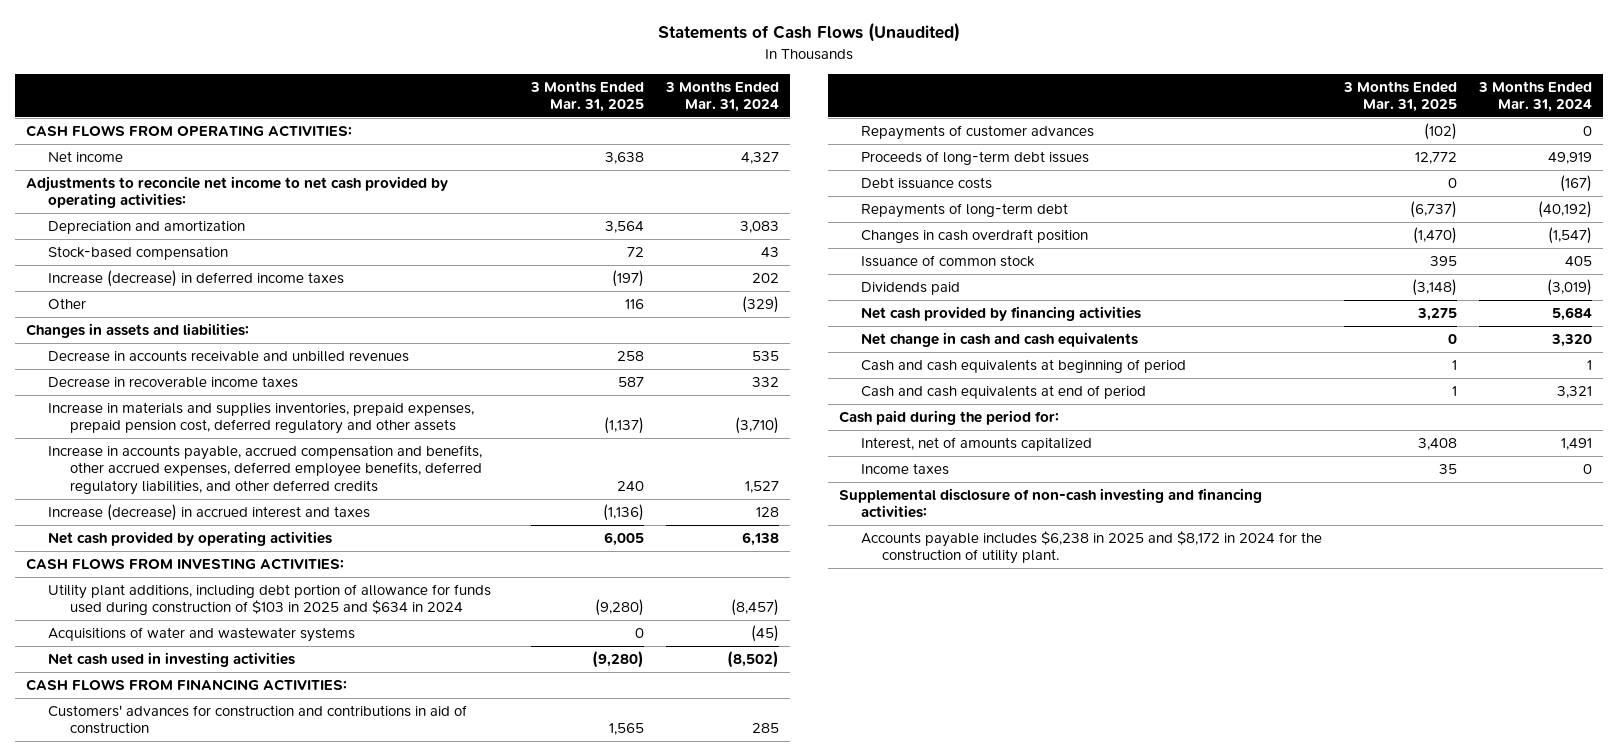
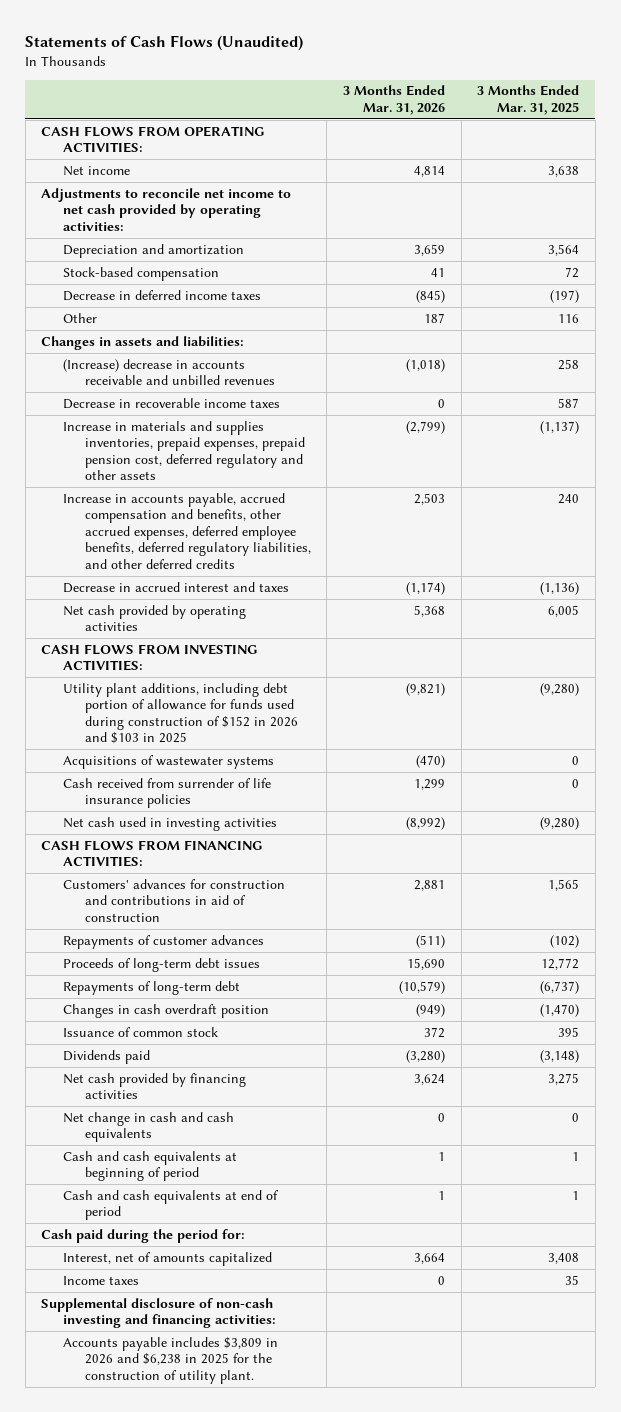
[665,80,780,112] 3 Months Ended Mar. 31, 2024 -> none
none -> [342,85,445,115] 3 Months Ended Mar. 31, 2026
[47,270,344,288] Increase (decrease) in deferred income taxes -> [63,289,262,301] Decrease in deferred income taxes
[47,350,409,363] Decrease in accounts receivable and unbilled revenues -> [63,358,275,386] (Increase) decrease in accounts receivable and unbilled revenues
[47,504,370,522] Increase (decrease) in accrued interest and taxes -> [63,581,290,593] Decrease in accrued interest and taxes
[47,584,491,616] Utility plant additions, including debt portion of allowance for funds used during construction of $103 in 2025 and $634 in 2024 -> [63,682,298,745] Utility plant additions, including debt portion of allowance for funds used during construction of $152 in 2026 and $103 in 2025
[47,627,355,643] Acquisitions of water and wastewater systems -> [63,754,275,769] Acquisitions of wastewater systems
none -> [63,777,272,809] Cash received from surrender of life insurance policies
[860,177,992,190] Debt issuance costs -> none
[860,531,1322,565] Accounts payable includes $6,238 in 2025 and $8,172 in 2024 for the construction of utility plant. -> [63,1336,279,1384] Accounts payable includes $3,809 in 2026 and $6,238 in 2025 for the construction of utility plant.

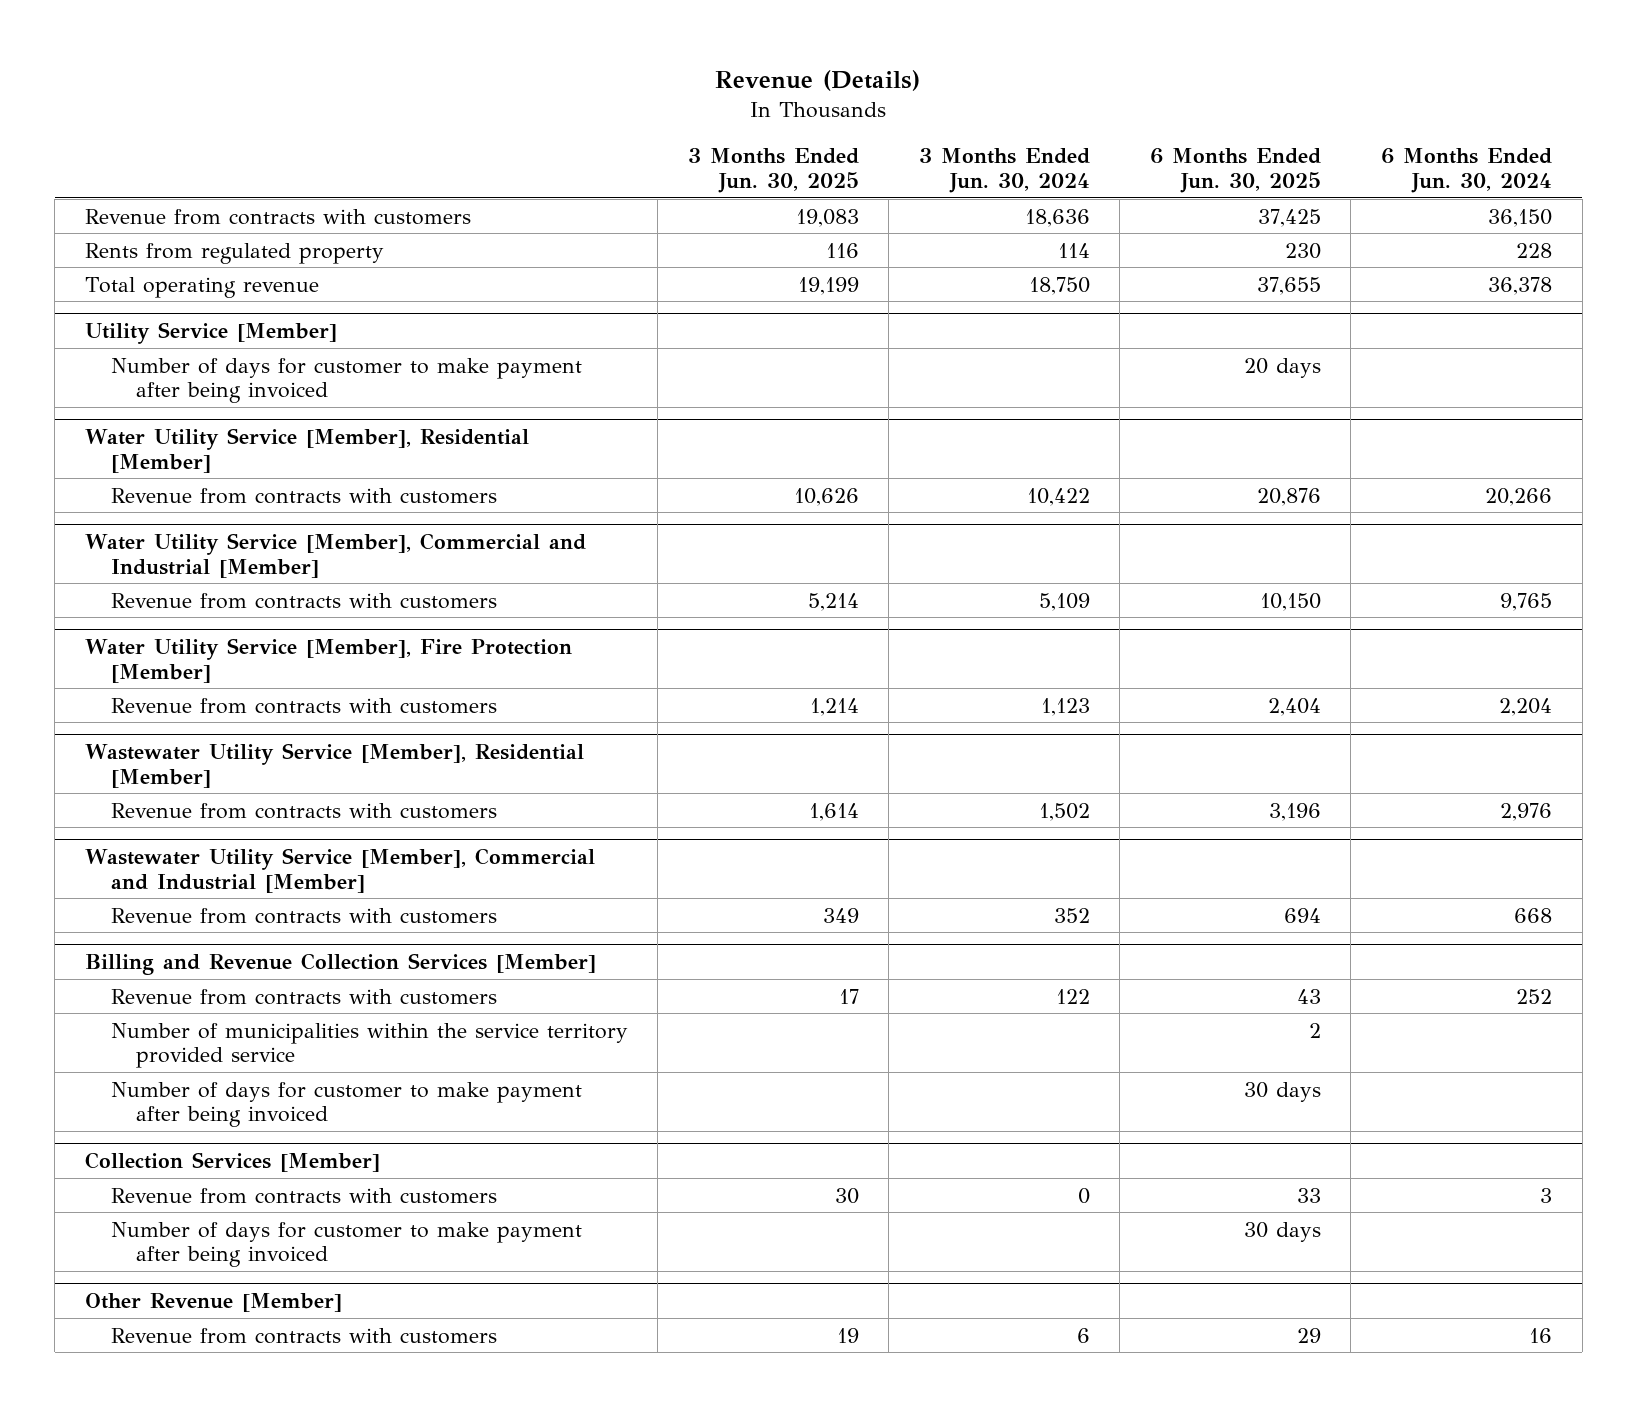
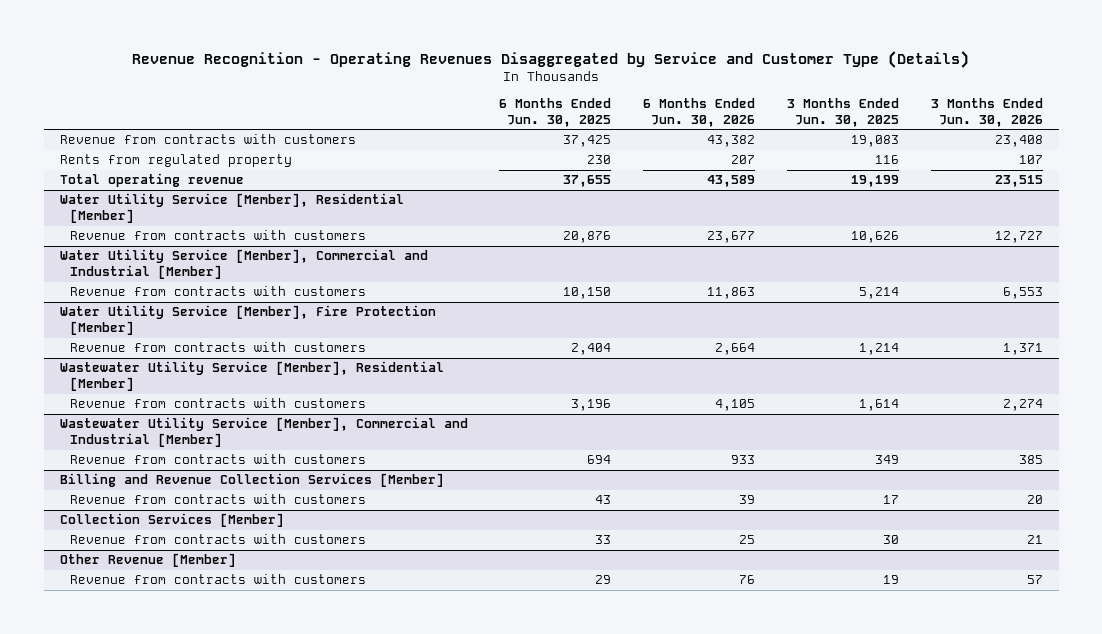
[715,70,921,92] Revenue (Details) -> [132,50,970,68] Revenue Recognition - Operating Revenues Disaggregated by Service and Customer Type (Details)
[918,148,1090,193] 3 Months Ended Jun. 30, 2024 -> none
[1380,148,1552,193] 6 Months Ended Jun. 30, 2024 -> none
none -> [643,97,756,127] 6 Months Ended Jun. 30, 2026
none -> [930,97,1043,127] 3 Months Ended Jun. 30, 2026
[84,321,337,344] Utility Service [Member] -> none
[110,357,582,404] Number of days for customer to make payment after being invoiced -> none
[110,1022,628,1069] Number of municipalities within the service territory provided service -> none
[110,1081,582,1128] Number of days for customer to make payment after being invoiced -> none
[110,1221,582,1268] Number of days for customer to make payment after being invoiced -> none

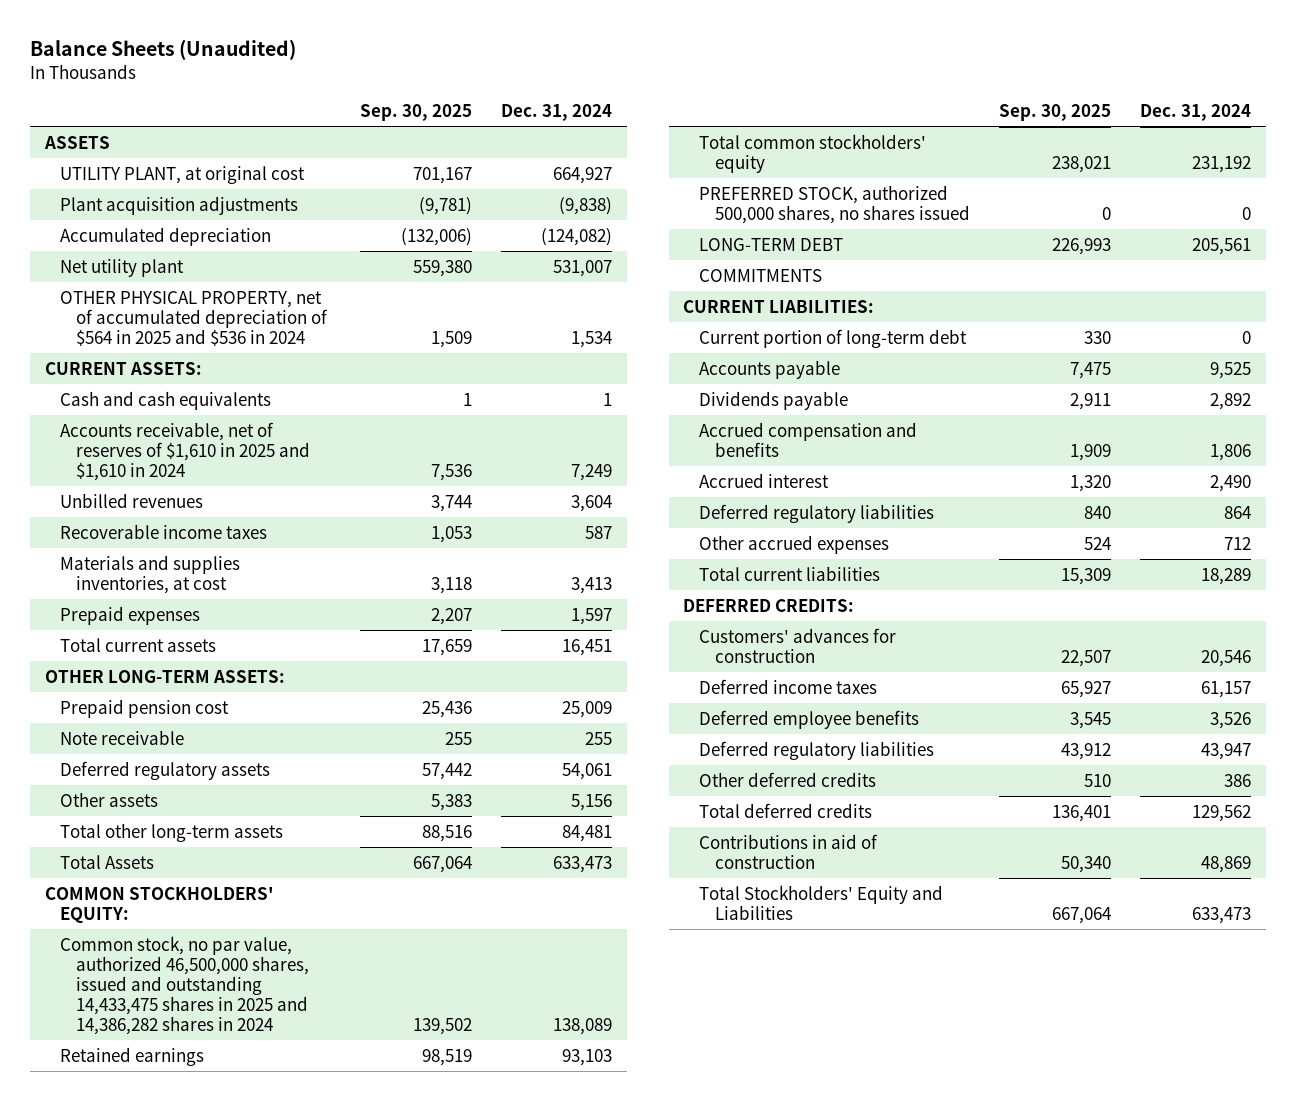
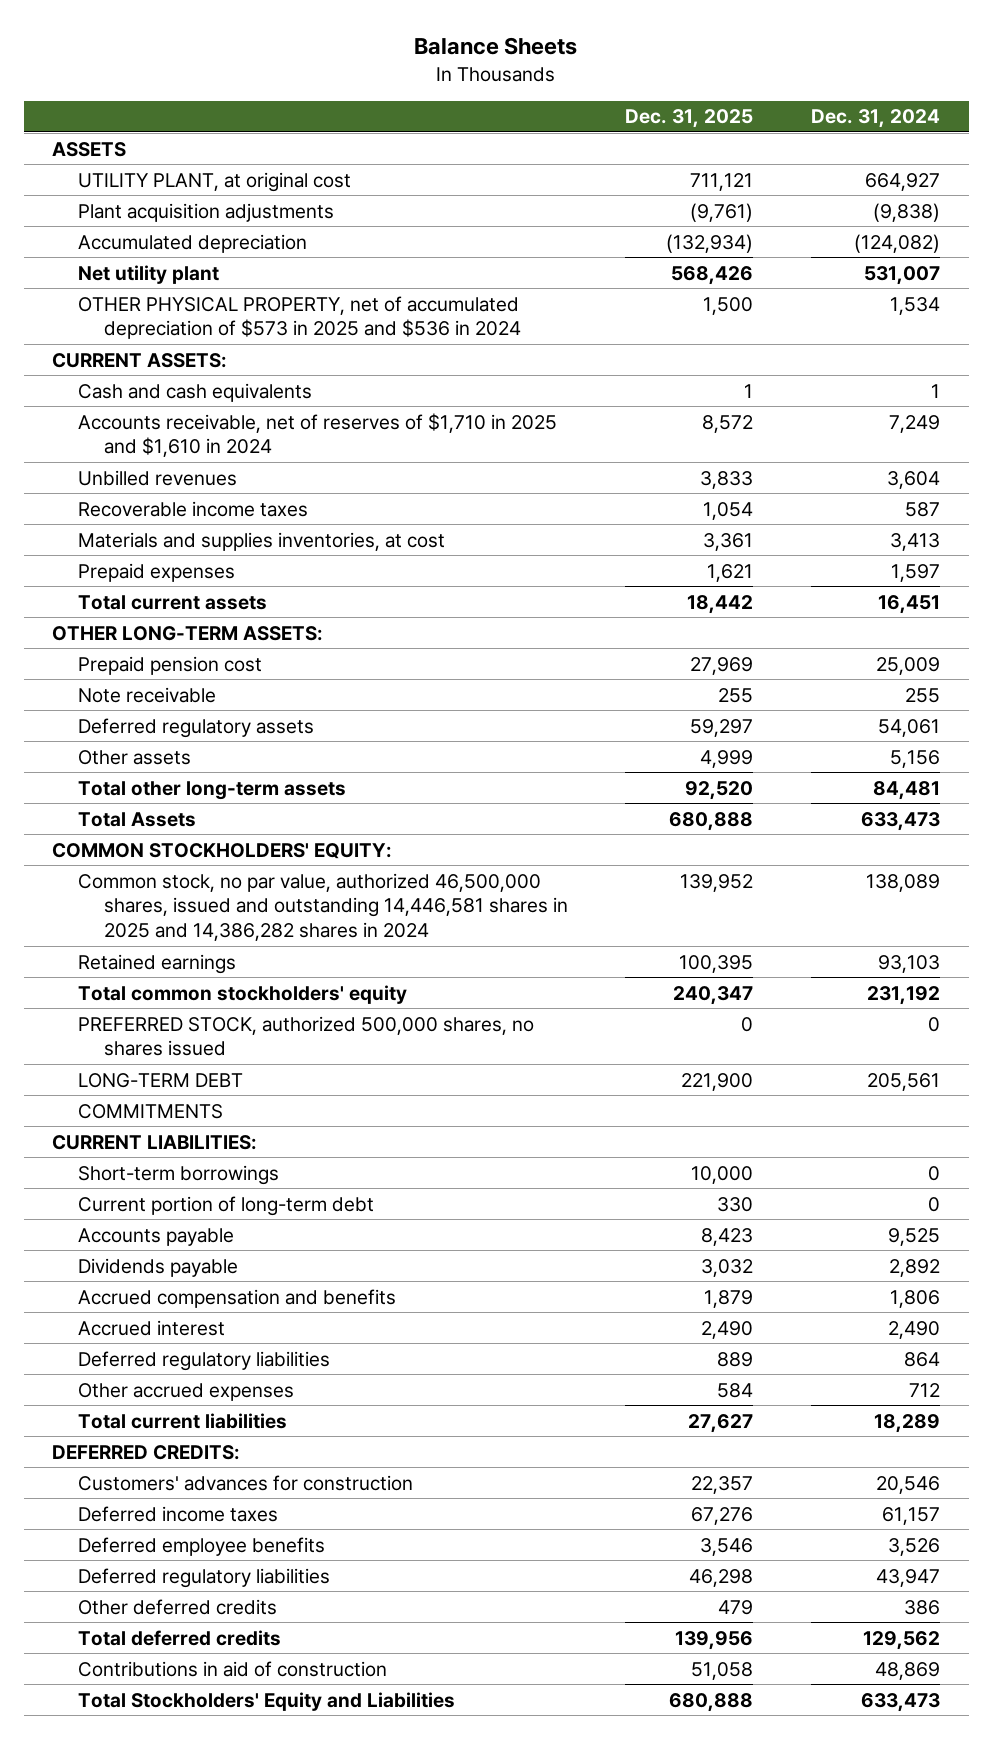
[29,39,296,61] Balance Sheets (Unaudited) -> [414,37,578,56] Balance Sheets
[360,103,473,121] Sep. 30, 2025 -> none
none -> [625,109,754,129] Dec. 31, 2025
[60,290,329,346] OTHER PHYSICAL PROPERTY, net of accumulated depreciation of $564 in 2025 and $536 in 2024 -> [78,295,521,340] OTHER PHYSICAL PROPERTY, net of accumulated depreciation of $573 in 2025 and $536 in 2024
[60,421,311,481] Accounts receivable, net of reserves of $1,610 in 2025 and $1,610 in 2024 -> [78,412,558,458] Accounts receivable, net of reserves of $1,710 in 2025 and $1,610 in 2024
[60,935,310,1035] Common stock, no par value, authorized 46,500,000 shares, issued and outstanding 14,433,475 shares in 2025 and 14,386,282 shares in 2024 -> [78,872,568,941] Common stock, no par value, authorized 46,500,000 shares, issued and outstanding 14,446,581 shares in 2025 and 14,386,282 shares in 2024
none -> [78,1164,280,1185] Short-term borrowings

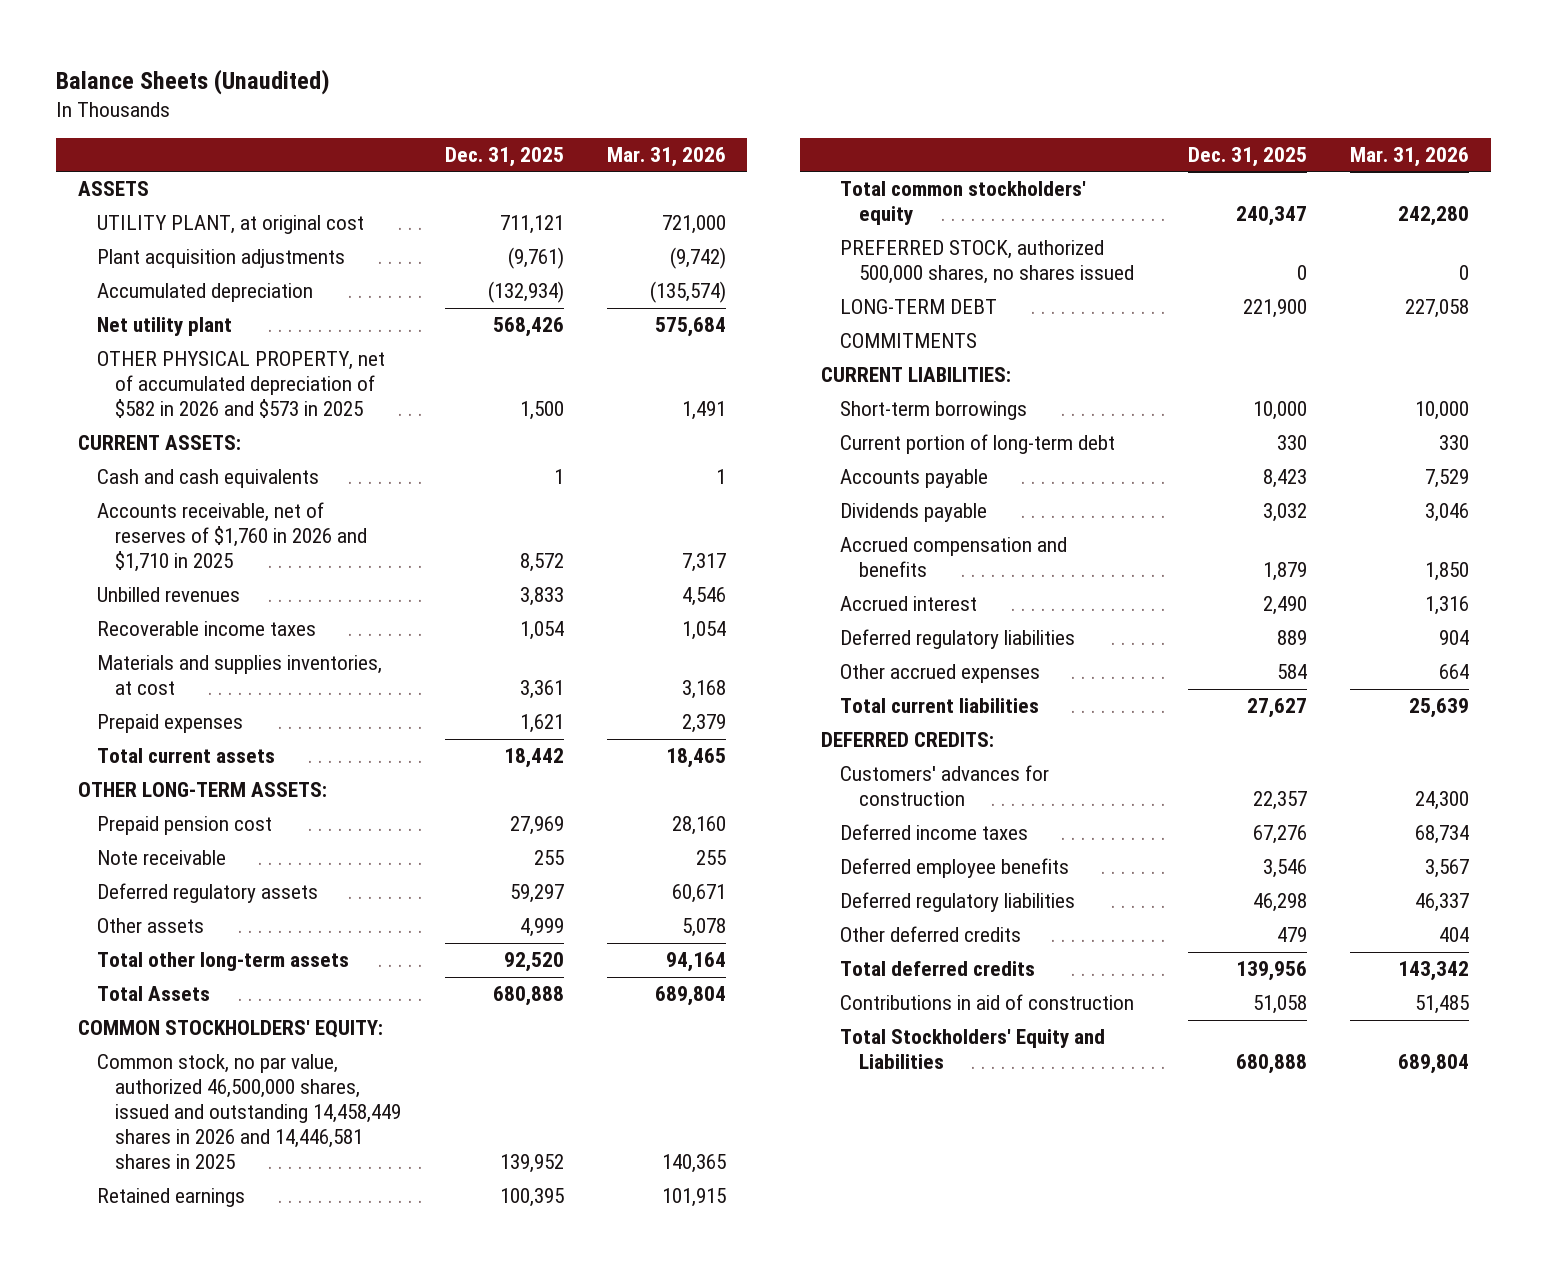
[414,37,578,56] Balance Sheets -> [56,68,331,95] Balance Sheets (Unaudited)
[810,109,940,129] Dec. 31, 2024 -> none
none -> [606,147,726,168] Mar. 31, 2026
[78,295,521,340] OTHER PHYSICAL PROPERTY, net of accumulated depreciation of $573 in 2025 and $536 in 2024 -> [96,351,385,419] OTHER PHYSICAL PROPERTY, net of accumulated depreciation of $582 in 2026 and $573 in 2025
[78,412,558,458] Accounts receivable, net of reserves of $1,710 in 2025 and $1,610 in 2024 -> [96,502,368,573] Accounts receivable, net of reserves of $1,760 in 2026 and $1,710 in 2025
[78,872,568,941] Common stock, no par value, authorized 46,500,000 shares, issued and outstanding 14,446,581 shares in 2025 and 14,386,282 shares in 2024 -> [96,1054,402,1170] Common stock, no par value, authorized 46,500,000 shares, issued and outstanding 14,458,449 shares in 2026 and 14,446,581 shares in 2025

